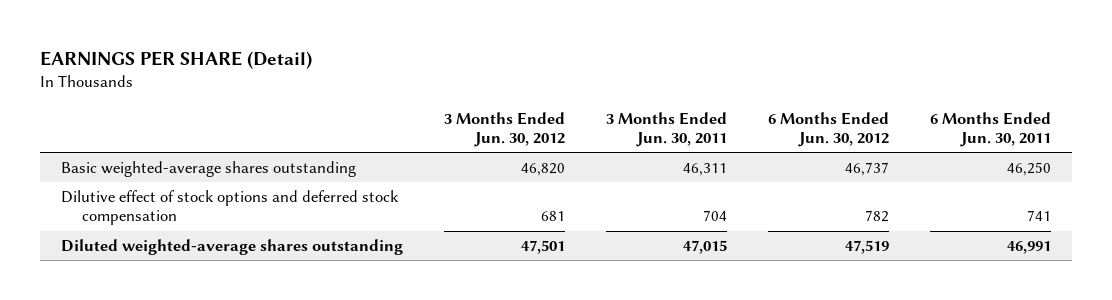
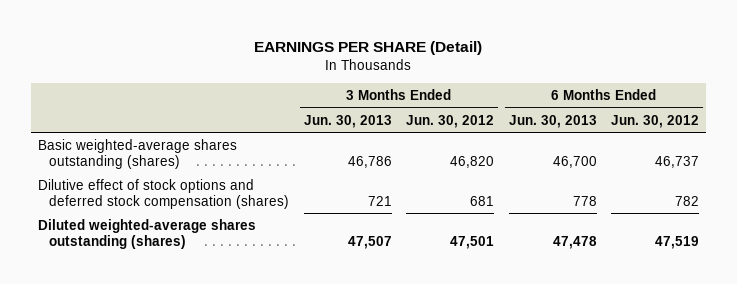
[605,111,727,148] 3 Months Ended Jun. 30, 2011 -> none
[930,111,1052,148] 6 Months Ended Jun. 30, 2011 -> none
none -> [303,114,392,128] Jun. 30, 2013
none -> [508,114,597,128] Jun. 30, 2013
[60,160,356,177] Basic weighted-average shares outstanding -> [37,138,237,169] Basic weighted-average shares outstanding (shares)
[60,189,399,226] Dilutive effect of stock options and deferred stock compensation -> [37,178,290,209] Dilutive effect of stock options and deferred stock compensation (shares)
[60,238,403,255] Diluted weighted-average shares outstanding -> [37,218,256,249] Diluted weighted-average shares outstanding (shares)

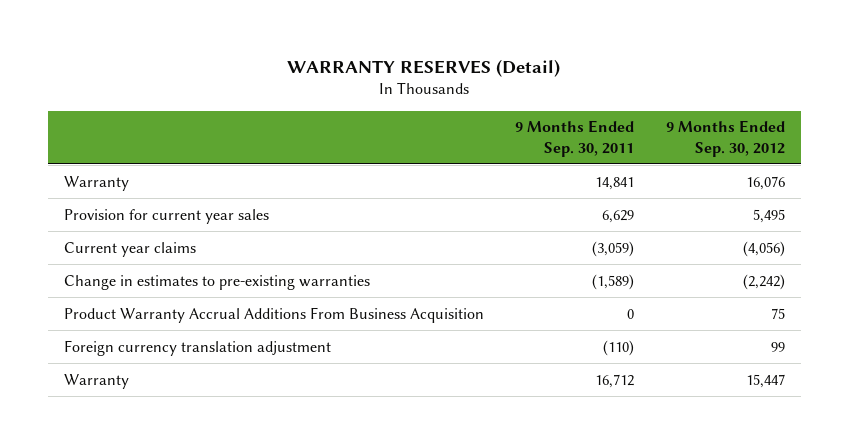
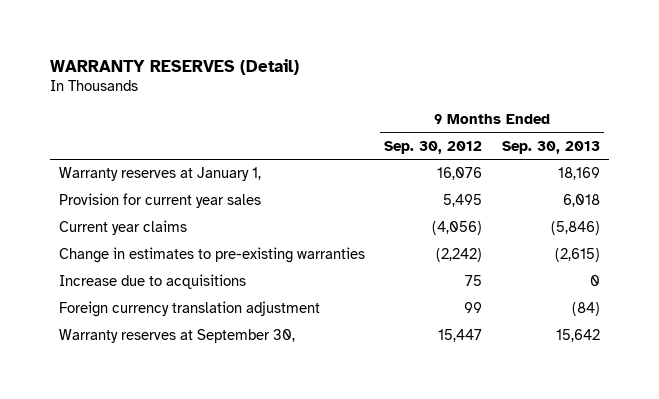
[515,120,635,157] 9 Months Ended Sep. 30, 2011 -> none
none -> [501,140,600,154] Sep. 30, 2013
[63,175,129,191] Warranty -> [59,167,262,182] Warranty reserves at January 1,
[63,306,484,323] Product Warranty Accrual Additions From Business Acquisition -> [59,274,247,290] Increase due to acquisitions
[63,373,129,389] Warranty -> [59,329,296,344] Warranty reserves at September 30,

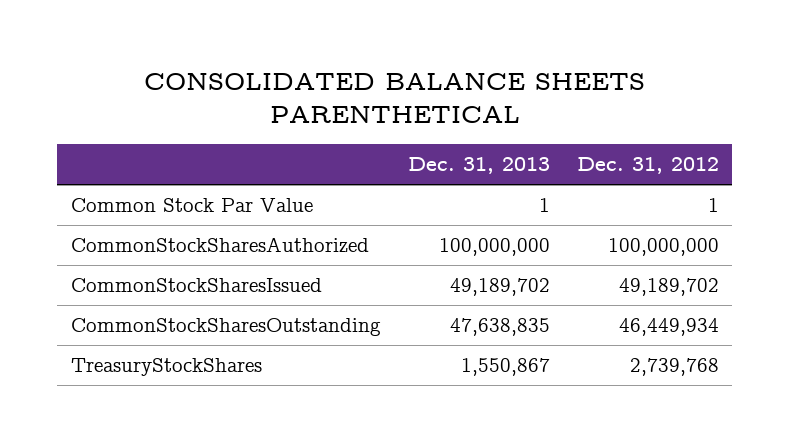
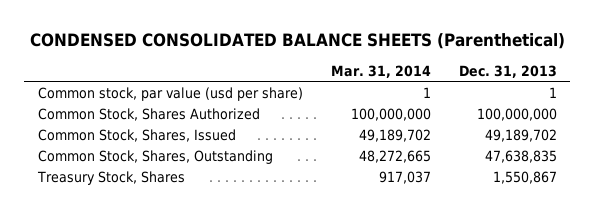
[143,72,645,123] CONSOLIDATED BALANCE SHEETS PARENTHETICAL -> [30,33,566,50] CONDENSED CONSOLIDATED BALANCE SHEETS (Parenthetical)
[576,157,719,175] Dec. 31, 2012 -> none
none -> [330,65,431,79] Mar. 31, 2014
[70,198,313,213] Common Stock Par Value -> [38,86,304,101] Common stock, par value (usd per share)
[70,237,369,254] CommonStockSharesAuthorized -> [38,107,261,121] Common Stock, Shares Authorized
[70,278,322,293] CommonStockSharesIssued -> [38,128,237,142] Common Stock, Shares, Issued
[70,318,381,337] CommonStockSharesOutstanding -> [38,149,274,164] Common Stock, Shares, Outstanding
[70,358,262,377] TreasuryStockShares -> [37,170,186,185] Treasury Stock, Shares

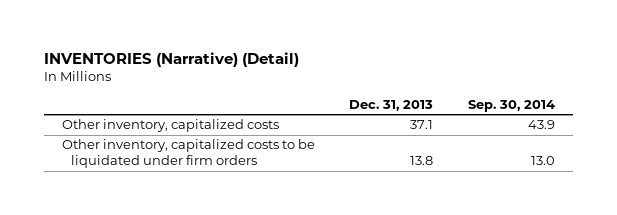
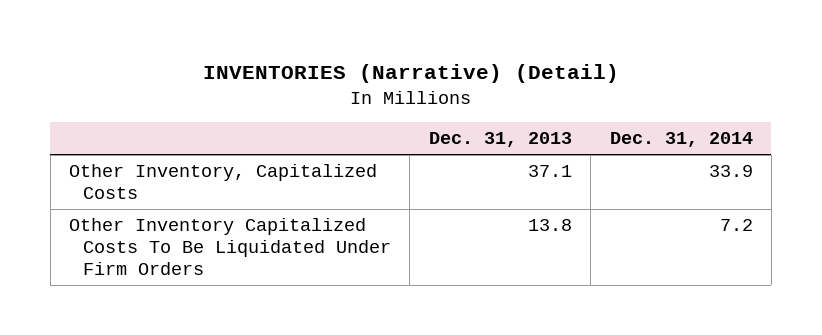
[468,99,556,112] Sep. 30, 2014 -> none
none -> [609,132,753,148] Dec. 31, 2014
[61,119,279,133] Other inventory, capitalized costs -> [69,164,378,199] Other Inventory, Capitalized Costs
[61,139,315,169] Other inventory, capitalized costs to be liquidated under firm orders -> [69,218,392,275] Other Inventory Capitalized Costs To Be Liquidated Under Firm Orders

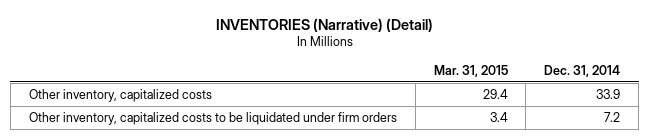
[428,132,572,148] Dec. 31, 2013 -> none
none -> [433,64,508,77] Mar. 31, 2015
[69,164,378,199] Other Inventory, Capitalized Costs -> [28,88,212,102] Other inventory, capitalized costs
[69,218,392,275] Other Inventory Capitalized Costs To Be Liquidated Under Firm Orders -> [28,111,397,125] Other inventory, capitalized costs to be liquidated under firm orders

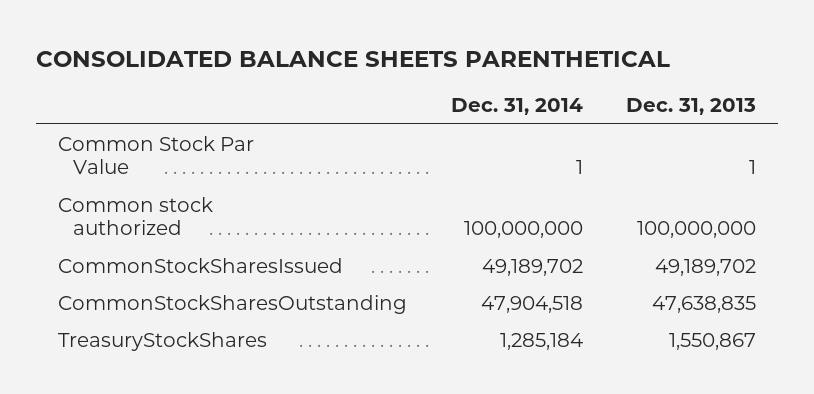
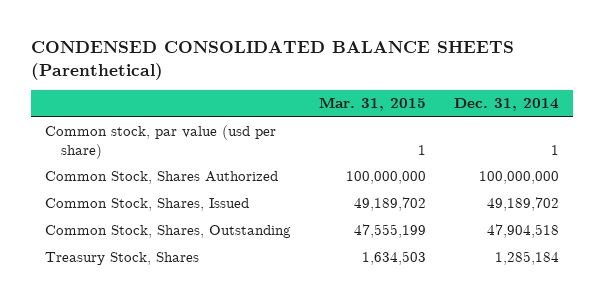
[36,50,671,67] CONSOLIDATED BALANCE SHEETS PARENTHETICAL -> [31,41,515,80] CONDENSED CONSOLIDATED BALANCE SHEETS (Parenthetical)
[626,98,757,116] Dec. 31, 2013 -> none
none -> [319,97,427,112] Mar. 31, 2015
[57,135,254,175] Common Stock Par Value -> [45,125,277,159] Common stock, par value (usd per share)
[57,196,213,236] Common stock authorized -> [45,171,279,185] Common Stock, Shares Authorized
[57,257,343,273] CommonStockSharesIssued -> [45,198,250,212] Common Stock, Shares, Issued
[57,294,407,314] CommonStockSharesOutstanding -> [45,225,292,239] Common Stock, Shares, Outstanding
[57,331,267,351] TreasuryStockShares -> [45,252,200,266] Treasury Stock, Shares

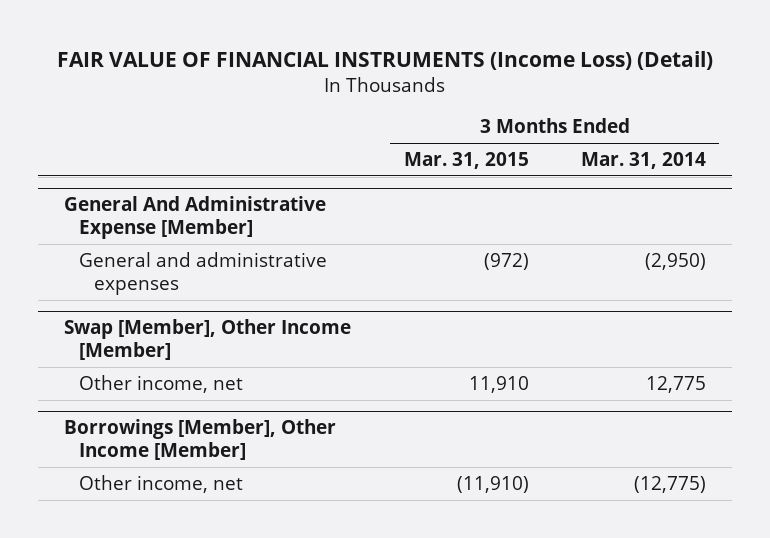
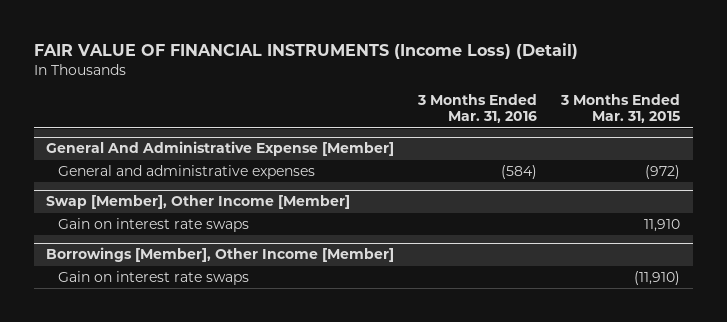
[580,152,706,170] Mar. 31, 2014 -> none
none -> [417,93,538,124] 3 Months Ended Mar. 31, 2016
[78,375,243,394] Other income, net -> [58,218,250,233] Gain on interest rate swaps
[78,475,243,494] Other income, net -> [58,271,250,286] Gain on interest rate swaps

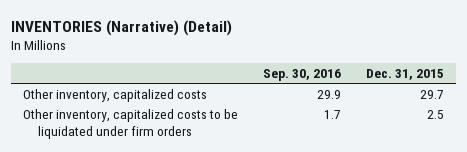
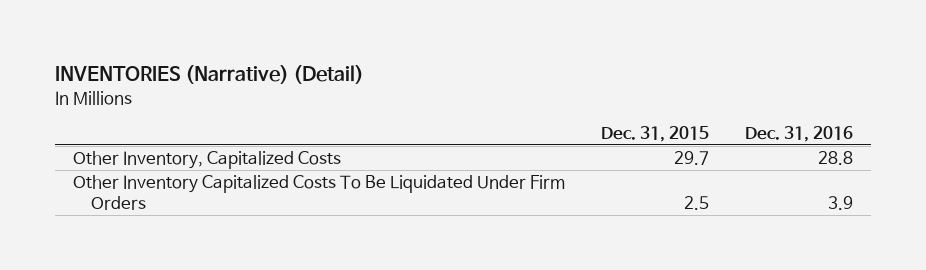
[263,68,342,81] Sep. 30, 2016 -> none
none -> [745,125,854,142] Dec. 31, 2016
[23,88,208,102] Other inventory, capitalized costs -> [72,151,341,170] Other Inventory, Capitalized Costs
[23,108,239,139] Other inventory, capitalized costs to be liquidated under firm orders -> [72,175,565,210] Other Inventory Capitalized Costs To Be Liquidated Under Firm Orders

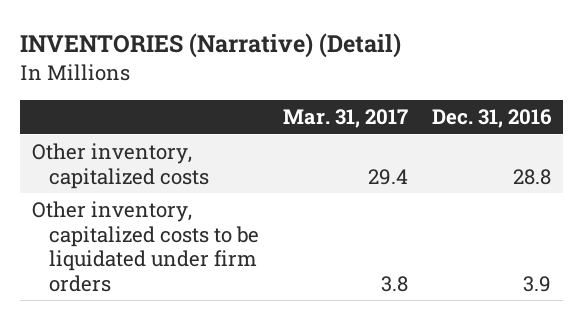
[601,125,710,142] Dec. 31, 2015 -> none
none -> [282,109,408,129] Mar. 31, 2017
[72,151,341,170] Other Inventory, Capitalized Costs -> [31,143,209,189] Other inventory, capitalized costs
[72,175,565,210] Other Inventory Capitalized Costs To Be Liquidated Under Firm Orders -> [31,201,259,292] Other inventory, capitalized costs to be liquidated under firm orders

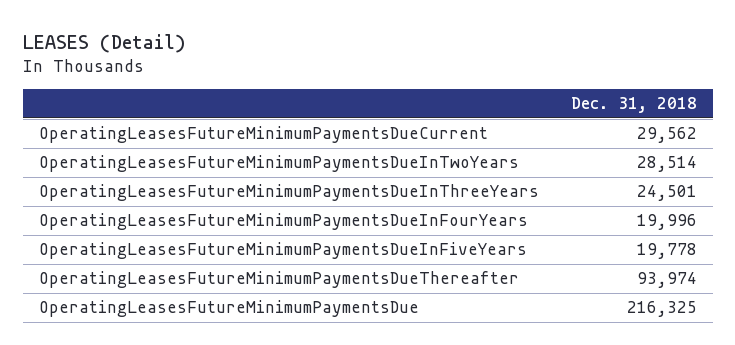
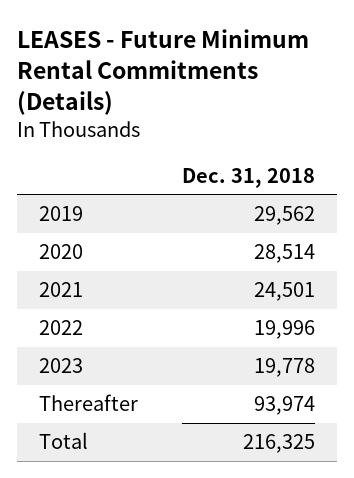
[22,33,186,53] LEASES (Detail) -> [16,28,309,115] LEASES - Future Minimum Rental Commitments (Details)
[38,126,488,144] OperatingLeasesFutureMinimumPaymentsDueCurrent -> [38,206,83,222] 2019
[38,155,519,173] OperatingLeasesFutureMinimumPaymentsDueInTwoYears -> [38,244,83,260] 2020
[38,184,539,202] OperatingLeasesFutureMinimumPaymentsDueInThreeYears -> [38,282,83,298] 2021
[38,213,528,231] OperatingLeasesFutureMinimumPaymentsDueInFourYears -> [38,320,83,336] 2022
[38,242,527,260] OperatingLeasesFutureMinimumPaymentsDueInFiveYears -> [38,358,83,374] 2023
[38,271,519,289] OperatingLeasesFutureMinimumPaymentsDueThereafter -> [38,394,138,412] Thereafter
[38,300,419,318] OperatingLeasesFutureMinimumPaymentsDue -> [38,432,88,450] Total

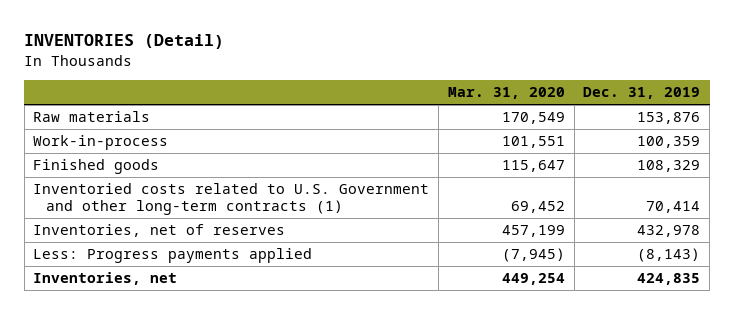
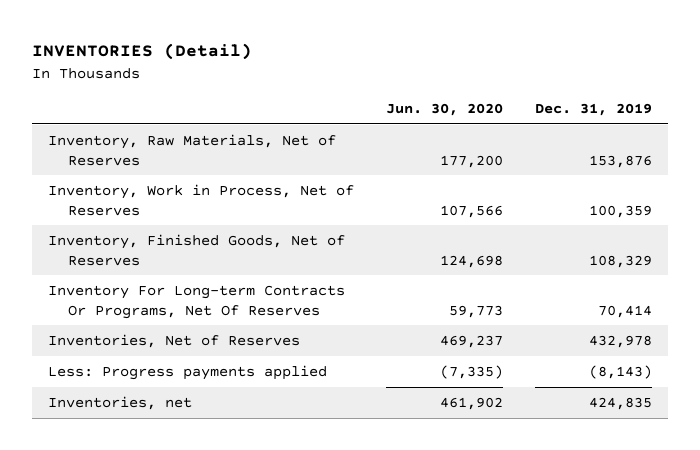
[447,87,565,100] Mar. 31, 2020 -> none
none -> [386,103,504,117] Jun. 30, 2020
[33,111,151,123] Raw materials -> [48,133,337,166] Inventory, Raw Materials, Net of Reserves
[33,135,169,151] Work-in-process -> [48,183,355,216] Inventory, Work in Process, Net of Reserves
[33,159,160,175] Finished goods -> [48,233,346,266] Inventory, Finished Goods, Net of Reserves
[33,183,430,215] Inventoried costs related to U.S. Government and other long-term contracts (1) -> [48,284,346,319] Inventory For Long-term Contracts Or Programs, Net Of Reserves
[33,224,286,238] Inventories, net of reserves -> [48,333,301,348] Inventories, Net of Reserves

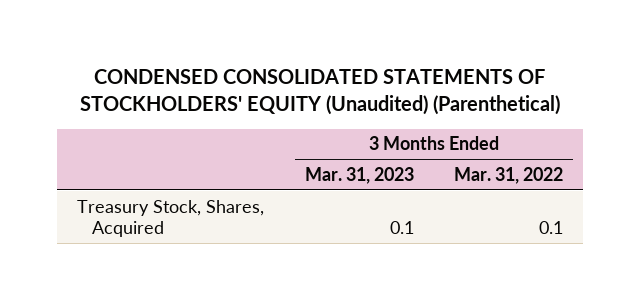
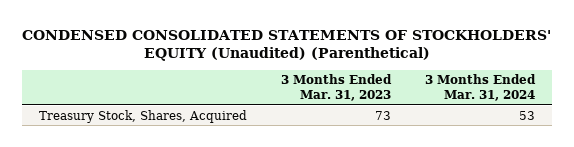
[454,166,564,184] Mar. 31, 2022 -> none
none -> [424,74,536,102] 3 Months Ended Mar. 31, 2024
[389,220,414,234] 0.1 -> [374,110,391,120] 73

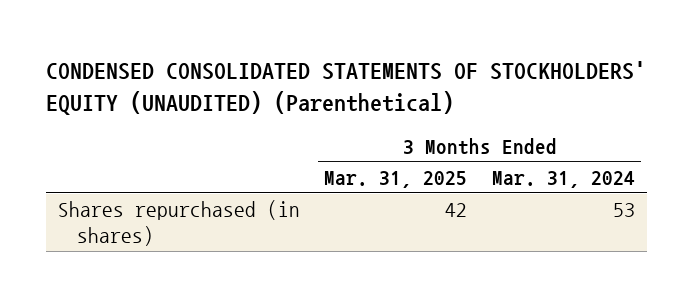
[21,30,551,62] CONDENSED CONSOLIDATED STATEMENTS OF STOCKHOLDERS' EQUITY (Unaudited) (Parenthetical) -> [45,60,646,115] CONDENSED CONSOLIDATED STATEMENTS OF STOCKHOLDERS' EQUITY (UNAUDITED) (Parenthetical)
[280,74,392,102] 3 Months Ended Mar. 31, 2023 -> none
none -> [324,170,468,188] Mar. 31, 2025
[38,109,247,123] Treasury Stock, Shares, Acquired -> [57,200,300,247] Shares repurchased (in shares)

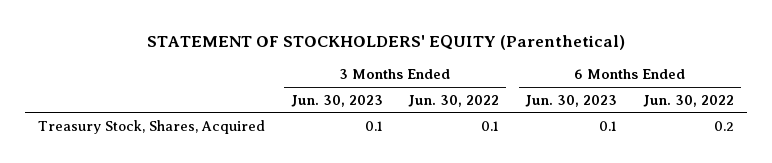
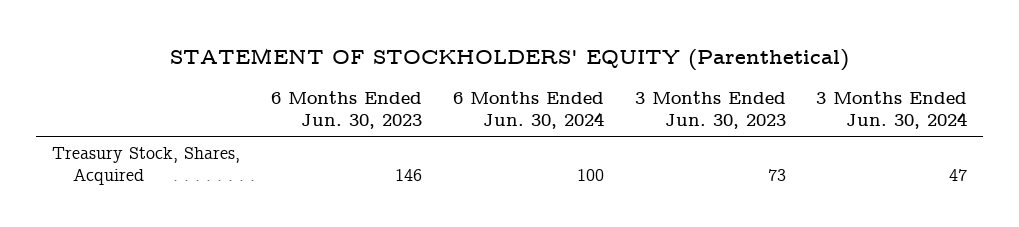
[408,94,500,107] Jun. 30, 2022 -> none
[643,94,735,107] Jun. 30, 2022 -> none
none -> [452,90,604,130] 6 Months Ended Jun. 30, 2024
none -> [816,90,968,130] 3 Months Ended Jun. 30, 2024
[364,120,383,131] 0.1 -> [767,169,786,182] 73
[599,120,618,131] 0.1 -> [394,169,422,182] 146

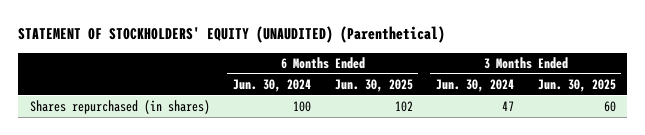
[169,47,849,71] STATEMENT OF STOCKHOLDERS' EQUITY (Parenthetical) -> [17,26,445,44] STATEMENT OF STOCKHOLDERS' EQUITY (UNAUDITED) (Parenthetical)
[270,90,422,130] 6 Months Ended Jun. 30, 2023 -> none
[634,90,786,130] 3 Months Ended Jun. 30, 2023 -> none
none -> [334,79,413,93] Jun. 30, 2025
none -> [537,79,616,93] Jun. 30, 2025
[51,147,240,186] Treasury Stock, Shares, Acquired -> [29,100,210,115] Shares repurchased (in shares)

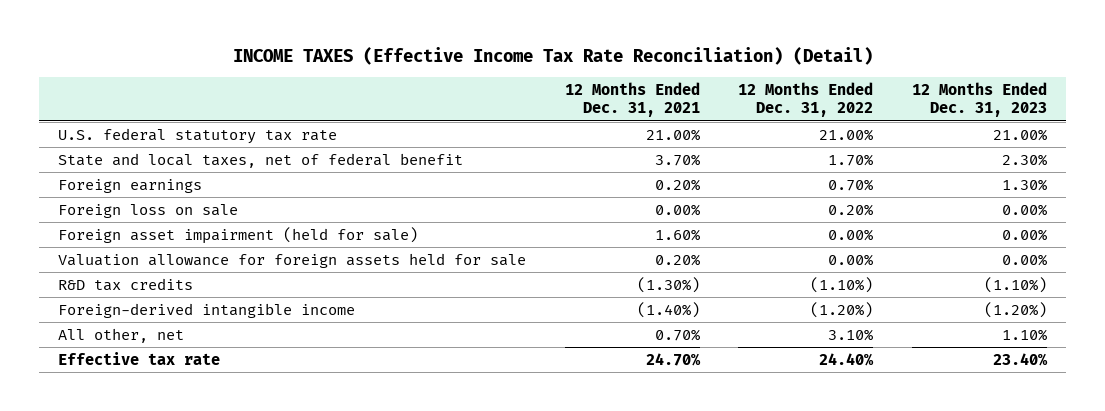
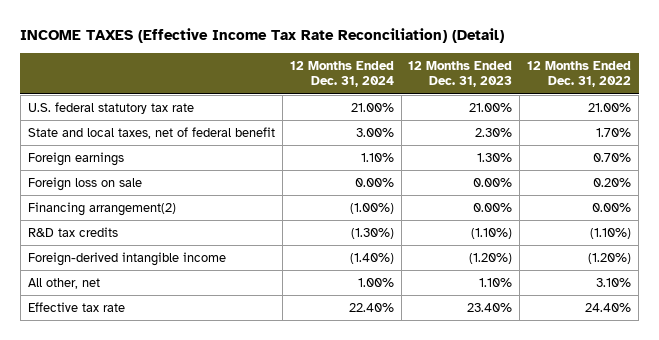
[564,82,700,118] 12 Months Ended Dec. 31, 2021 -> none
none -> [289,61,394,88] 12 Months Ended Dec. 31, 2024
[58,226,419,244] Foreign asset impairment (held for sale) -> none
[58,252,527,268] Valuation allowance for foreign assets held for sale -> [27,201,176,216] Financing arrangement(2)

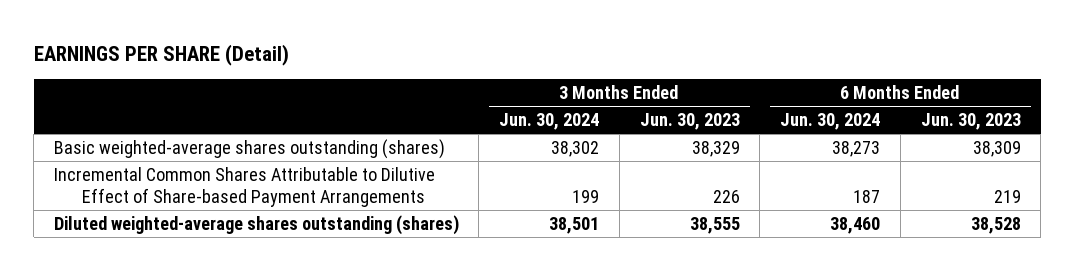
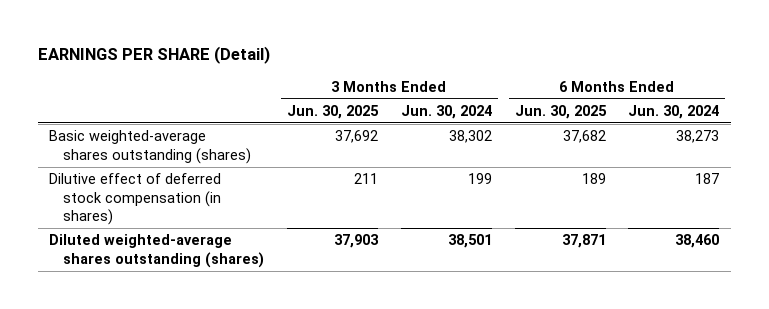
[639,113,740,131] Jun. 30, 2023 -> none
[920,113,1021,131] Jun. 30, 2023 -> none
none -> [287,105,380,120] Jun. 30, 2025
none -> [514,105,607,120] Jun. 30, 2025
[53,166,435,208] Incremental Common Shares Attributable to Dilutive Effect of Share-based Payment Arrangements -> [49,173,222,225] Dilutive effect of deferred stock compensation (in shares)

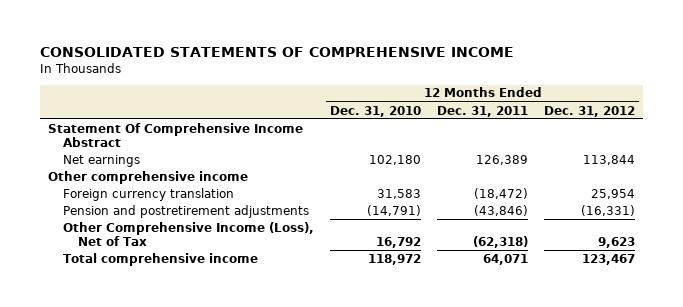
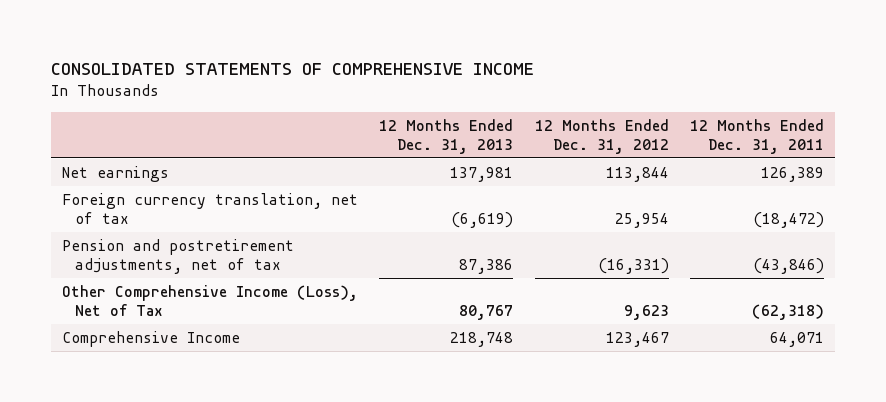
[330,105,422,117] Dec. 31, 2010 -> none
none -> [379,118,514,154] 12 Months Ended Dec. 31, 2013
[47,122,303,147] Statement Of Comprehensive Income Abstract -> none
[47,170,248,184] Other comprehensive income -> none
[62,187,234,201] Foreign currency translation -> [62,192,359,224] Foreign currency translation, net of tax
[62,204,309,218] Pension and postretirement adjustments -> [62,238,295,274] Pension and postretirement adjustments, net of tax
[62,252,258,266] Total comprehensive income -> [62,330,241,347] Comprehensive Income

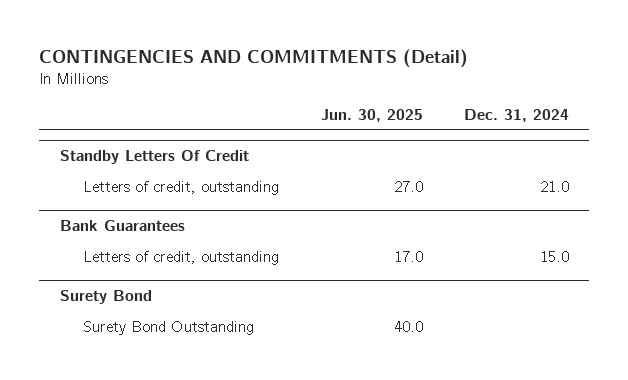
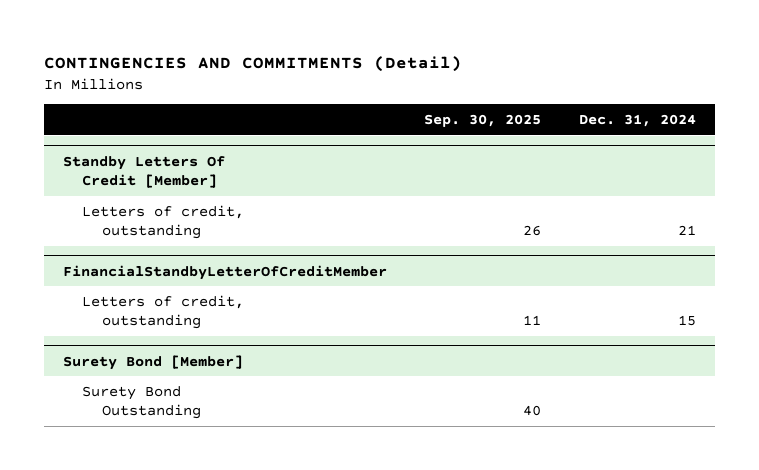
[320,108,423,122] Jun. 30, 2025 -> none
none -> [424,113,542,127] Sep. 30, 2025
[59,150,249,165] Standby Letters Of Credit -> [62,155,225,189] Standby Letters Of Credit [Member]
[539,180,569,192] 21.0 -> [677,225,696,236] 21
[59,220,185,232] Bank Guarantees -> [62,264,387,280] FinancialStandbyLetterOfCreditMember
[539,250,569,262] 15.0 -> [677,315,696,327] 15
[59,290,152,305] Surety Bond -> [62,354,243,370] Surety Bond [Member]

